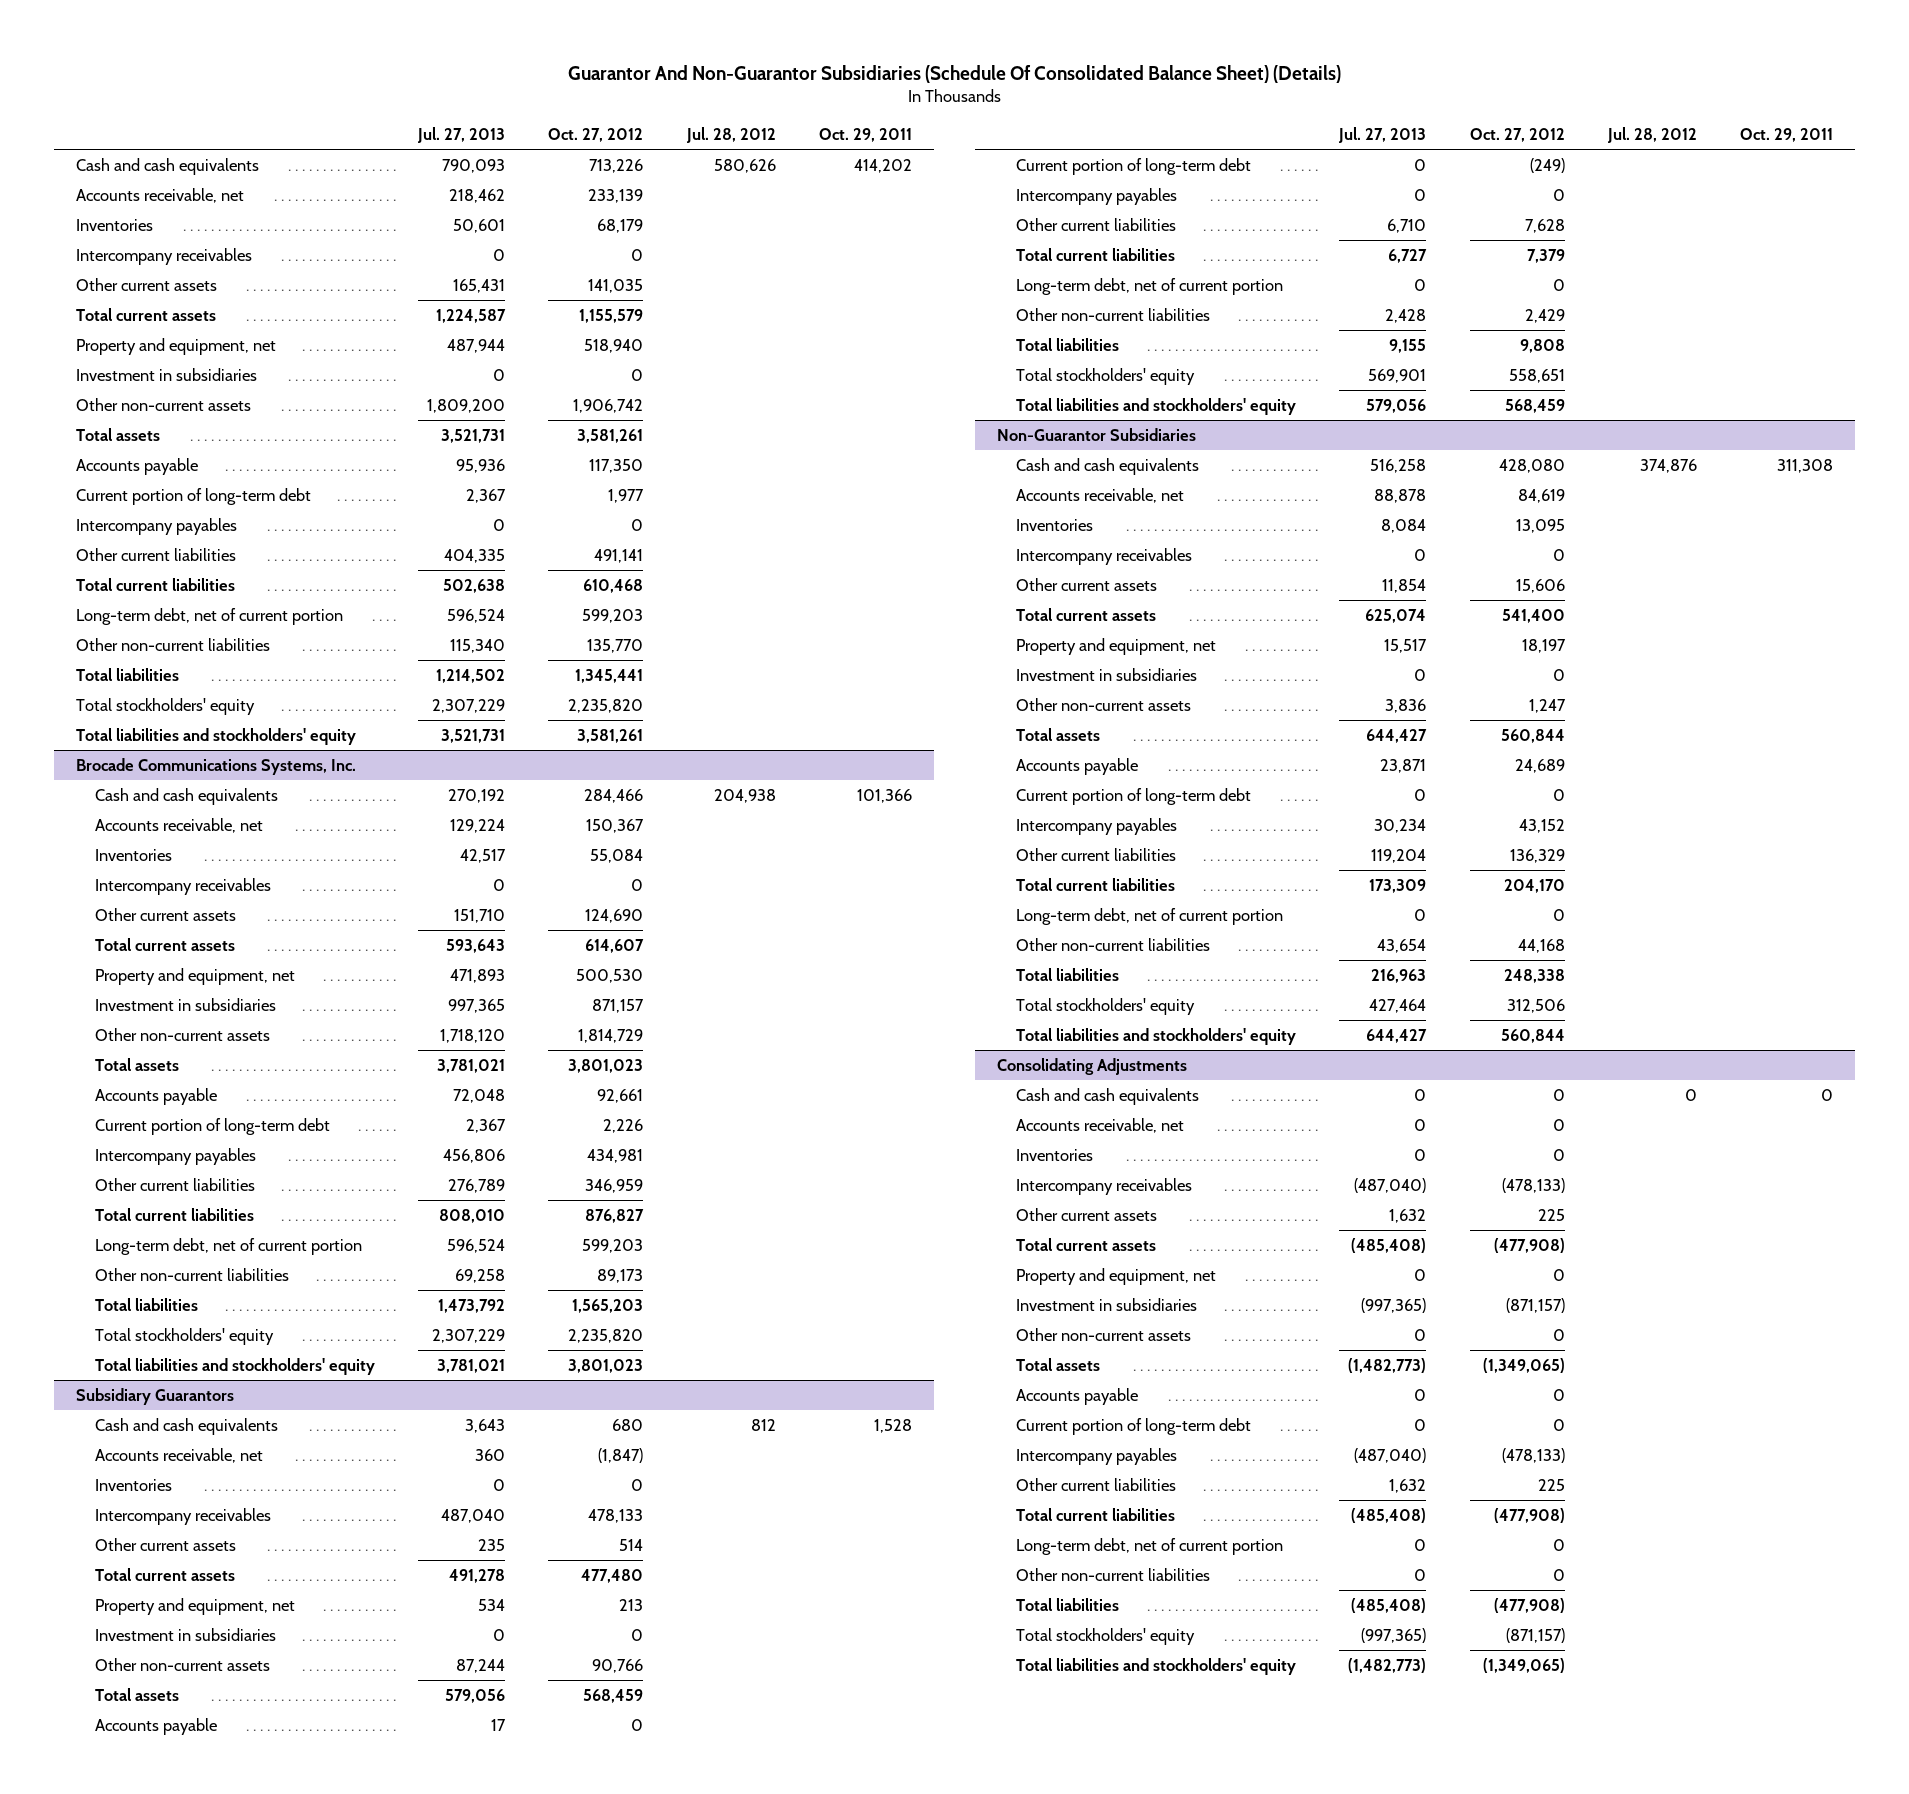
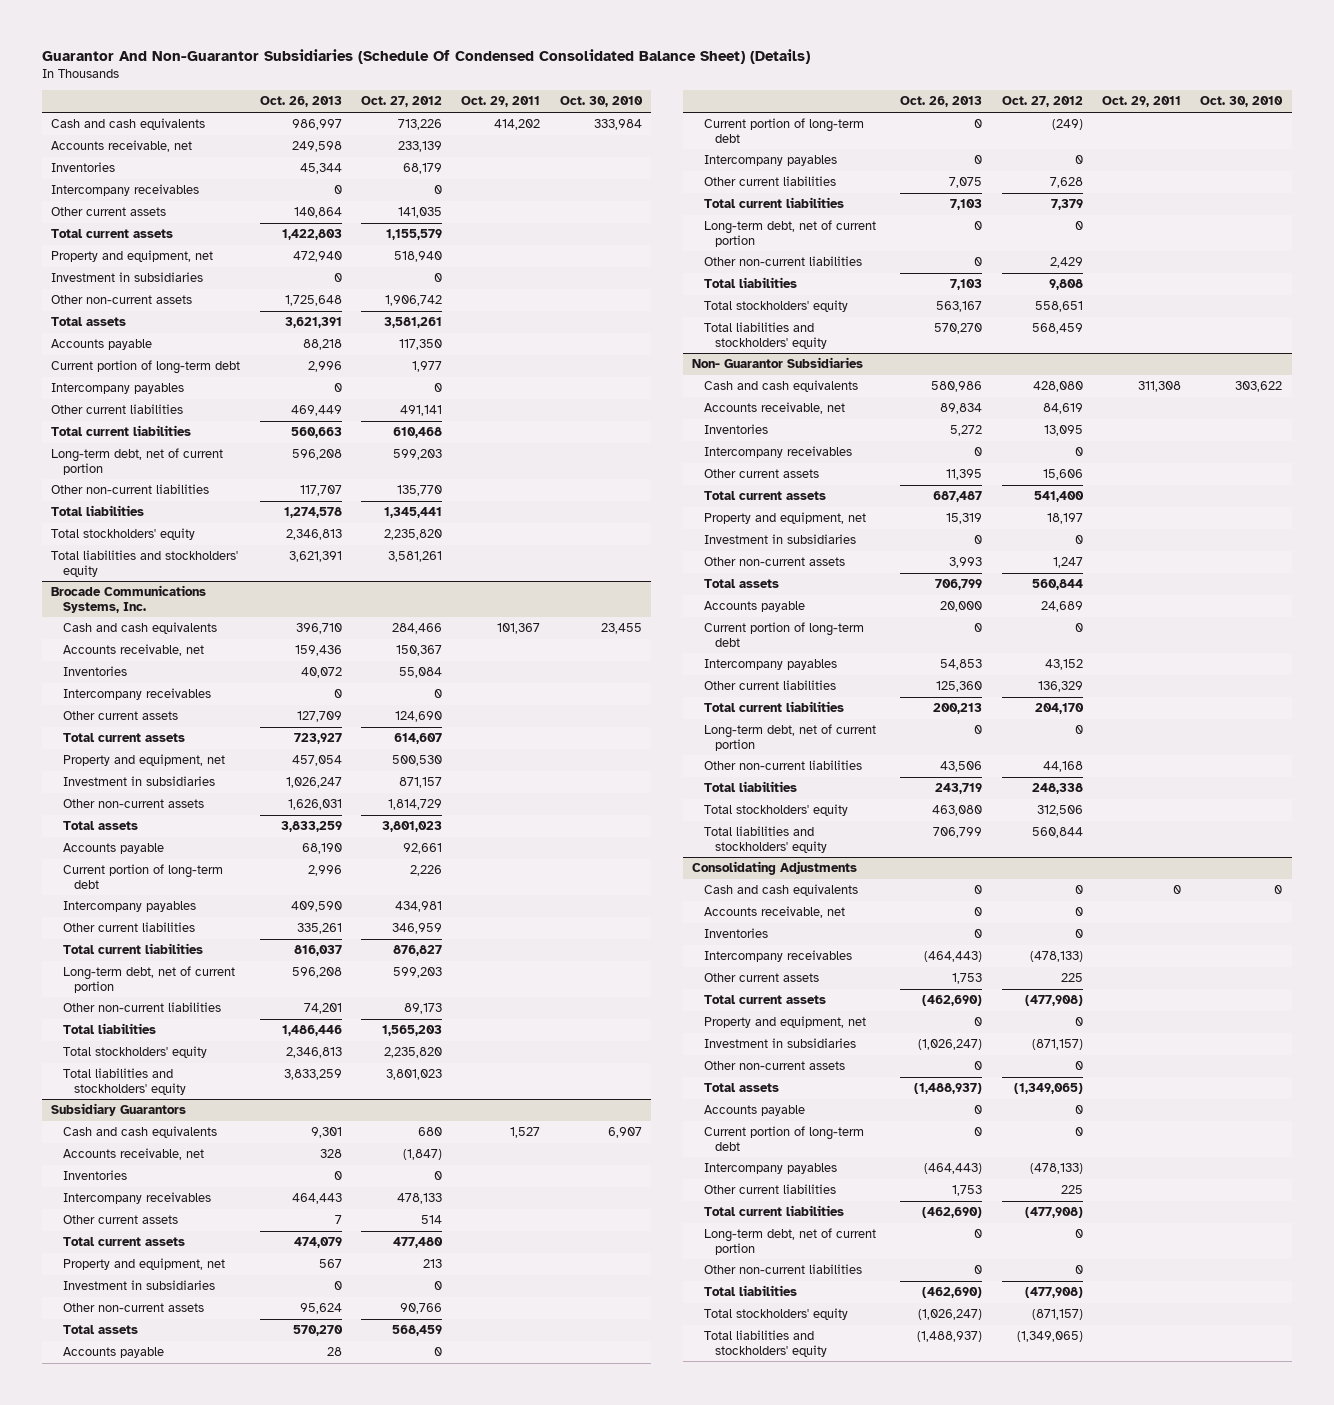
[567,64,1341,83] Guarantor And Non-Guarantor Subsidiaries (Schedule Of Consolidated Balance Sheet) (Details) -> [41,49,810,65] Guarantor And Non-Guarantor Subsidiaries (Schedule Of Condensed Consolidated Balance Sheet) (Details)
[417,126,506,143] Jul. 27, 2013 -> none
[685,126,776,143] Jul. 28, 2012 -> none
none -> [259,96,342,108] Oct. 26, 2013
none -> [559,96,643,108] Oct. 30, 2010
[857,788,913,803] 101,366 -> [497,623,541,635] 101,367
[874,1418,913,1433] 1,528 -> [510,1127,541,1139] 1,527
[996,427,1196,441] Non-Guarantor Subsidiaries -> [692,357,864,369] Non- Guarantor Subsidiaries

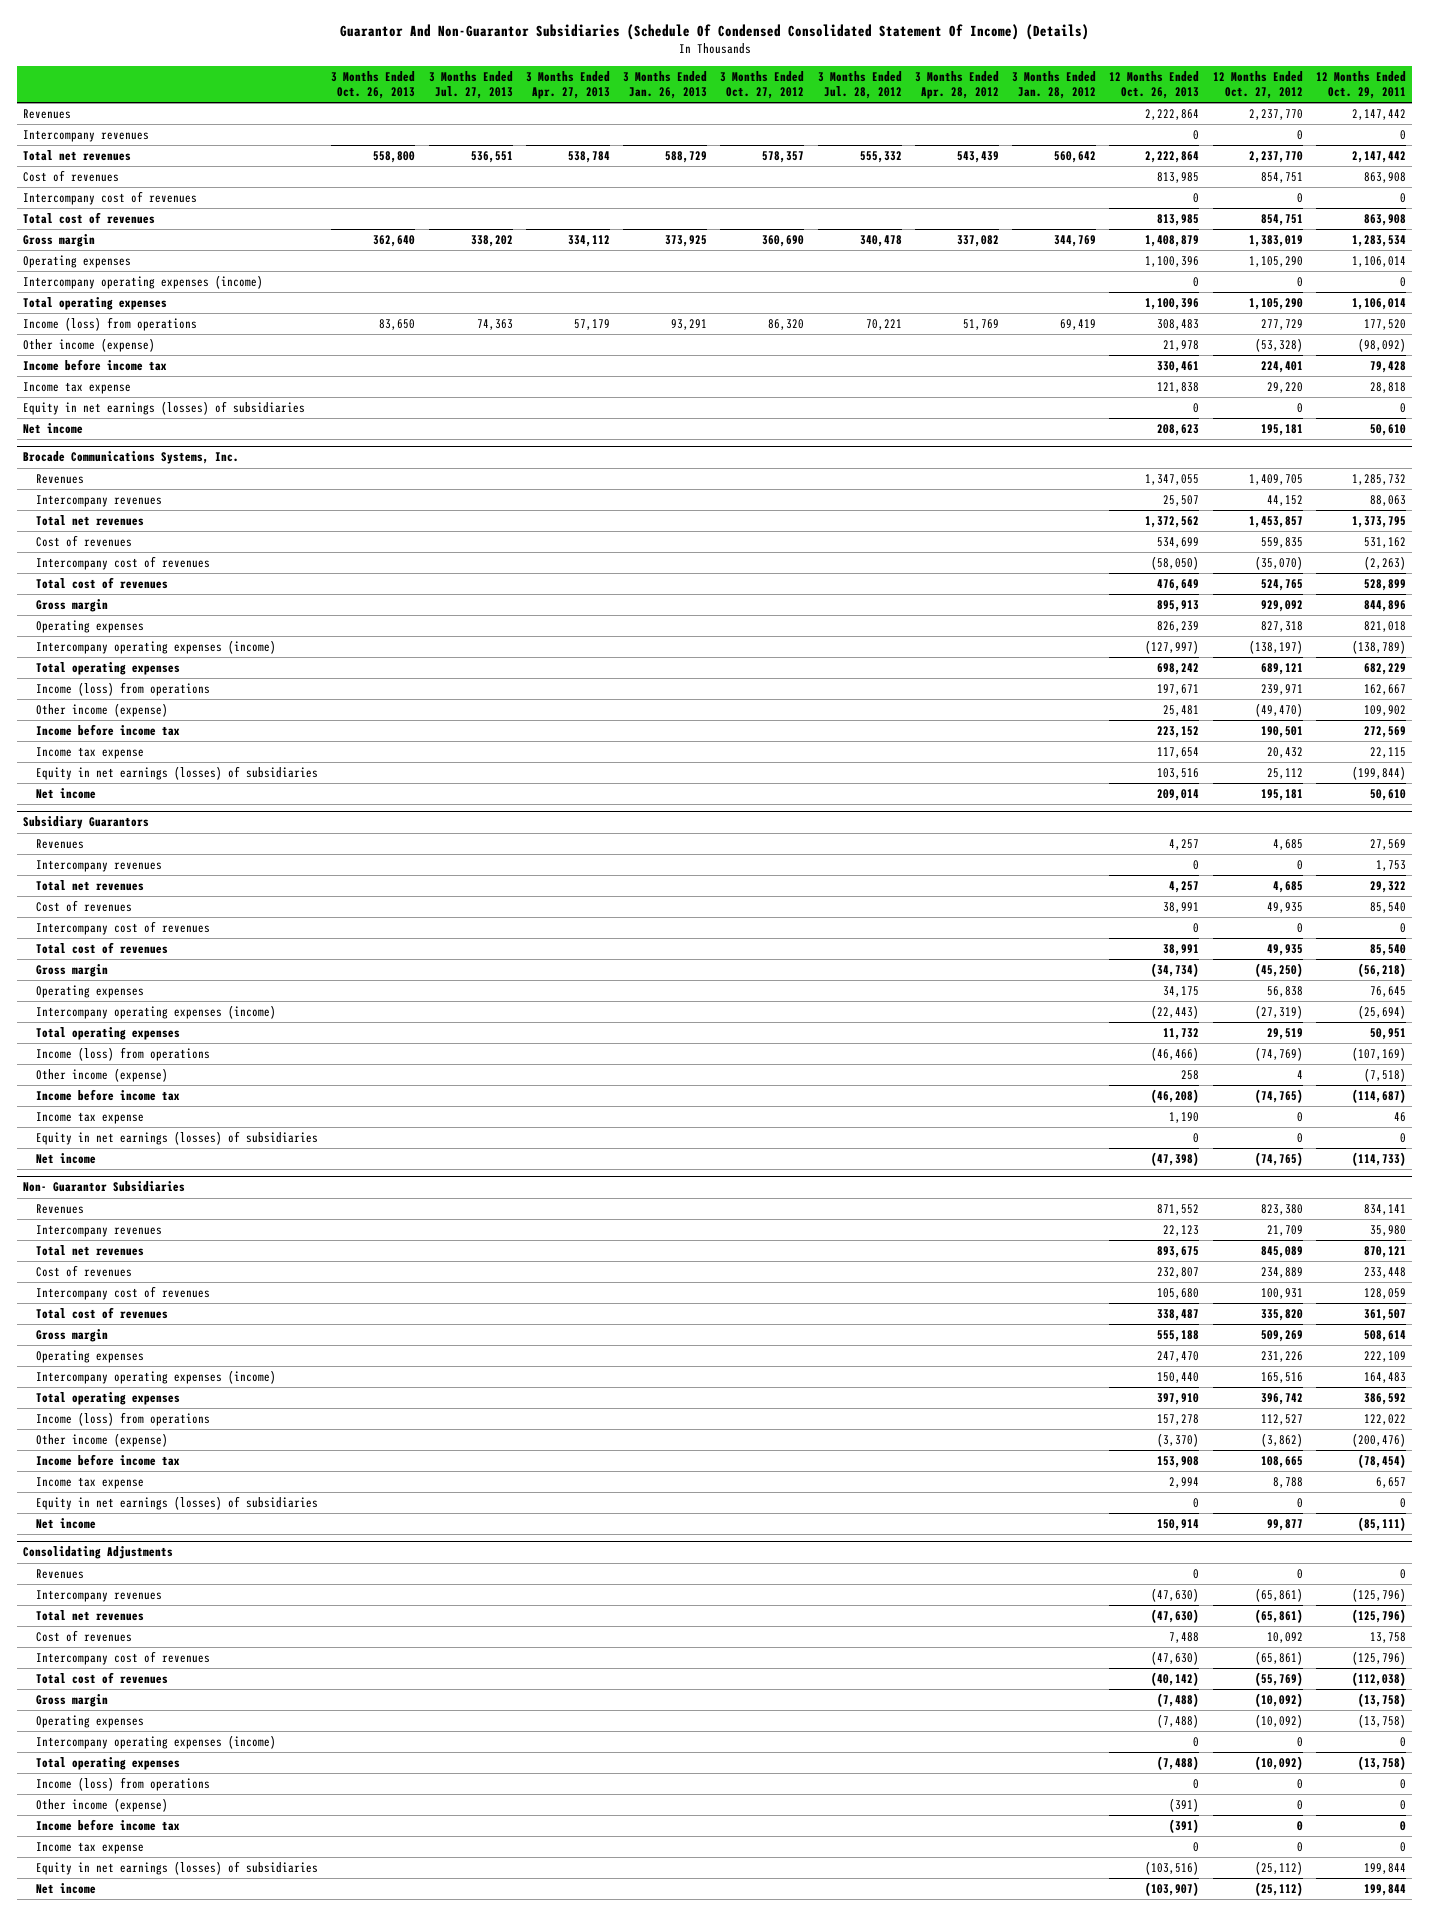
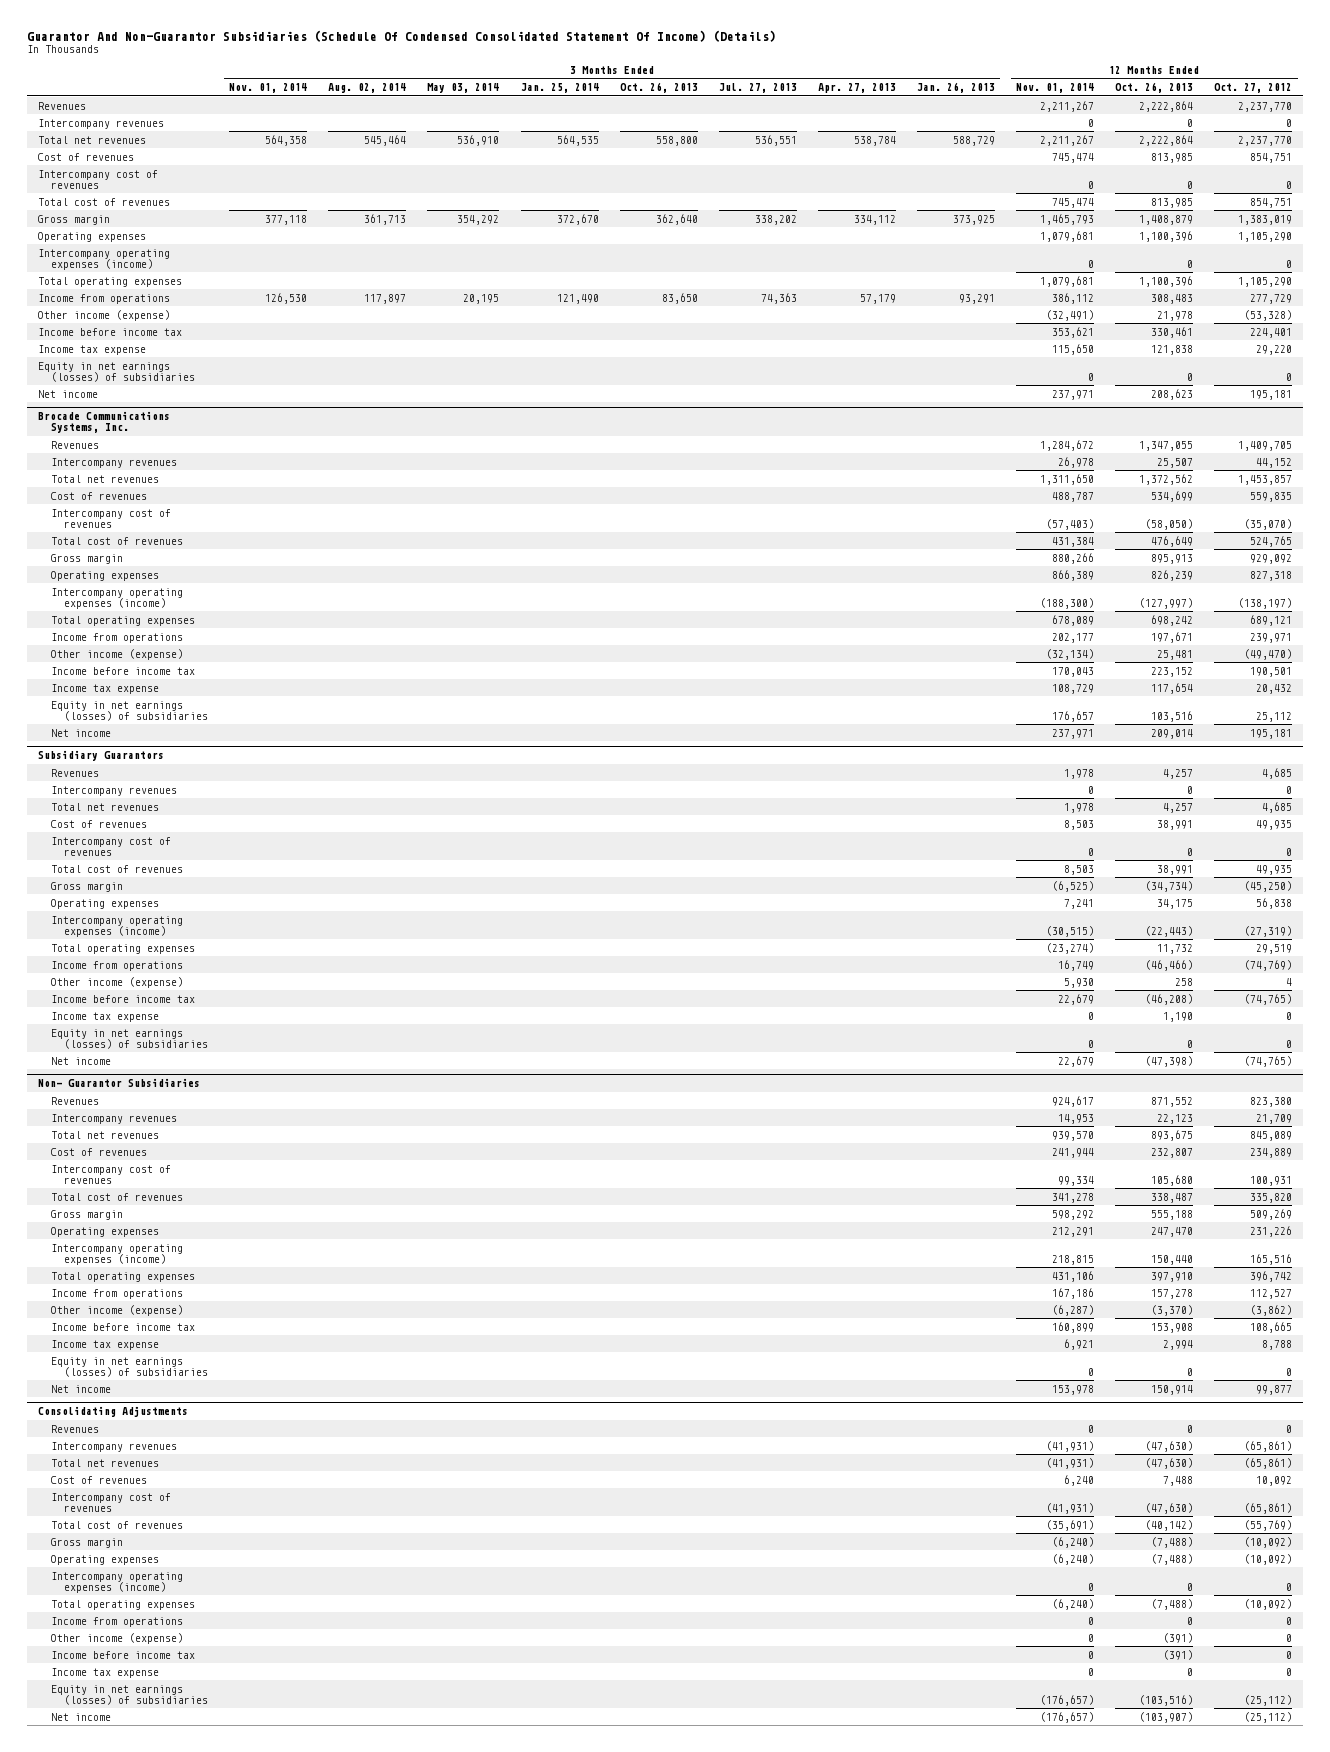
[720,71,805,99] 3 Months Ended Oct. 27, 2012 -> none
[817,71,902,99] 3 Months Ended Jul. 28, 2012 -> none
[914,71,999,99] 3 Months Ended Apr. 28, 2012 -> none
[1012,71,1097,99] 3 Months Ended Jan. 28, 2012 -> none
[1315,71,1406,99] 12 Months Ended Oct. 29, 2011 -> none
none -> [229,83,308,94] Nov. 01, 2014
none -> [328,83,407,94] Aug. 02, 2014
none -> [427,83,500,94] May 03, 2014
none -> [520,83,599,94] Jan. 25, 2014
none -> [1016,83,1095,94] Nov. 01, 2014
[23,317,198,332] Income (loss) from operations -> [37,293,170,304] Income from operations
[36,682,211,697] Income (loss) from operations -> [50,632,183,643] Income from operations
[36,1047,211,1062] Income (loss) from operations -> [50,960,183,971] Income from operations
[36,1412,211,1427] Income (loss) from operations -> [50,1288,183,1299] Income from operations
[36,1777,211,1792] Income (loss) from operations -> [50,1616,183,1627] Income from operations

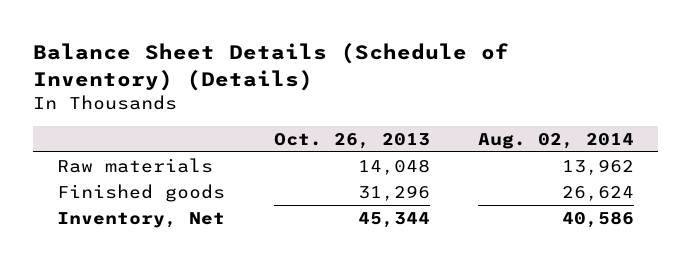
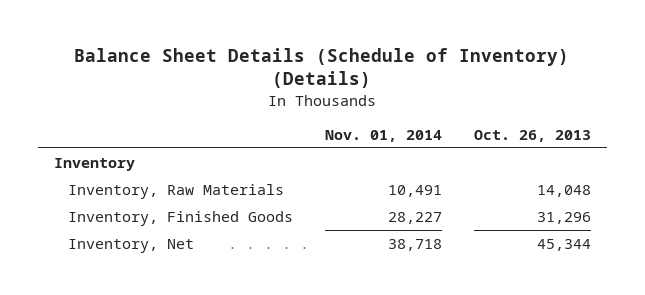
[478,132,635,149] Aug. 02, 2014 -> none
none -> [324,129,442,142] Nov. 01, 2014
none -> [54,157,136,171] Inventory
[56,157,213,173] Raw materials -> [68,183,285,199] Inventory, Raw Materials
[56,183,225,202] Finished goods -> [68,210,294,226] Inventory, Finished Goods

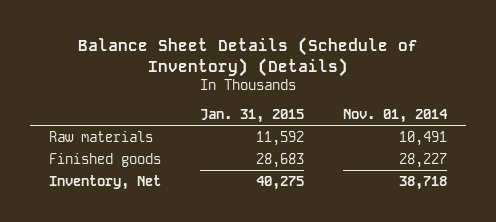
[473,129,591,142] Oct. 26, 2013 -> none
none -> [200,108,305,123] Jan. 31, 2015
[54,157,136,171] Inventory -> none
[68,183,285,199] Inventory, Raw Materials -> [49,130,154,142] Raw materials
[68,210,294,226] Inventory, Finished Goods -> [49,152,162,167] Finished goods

